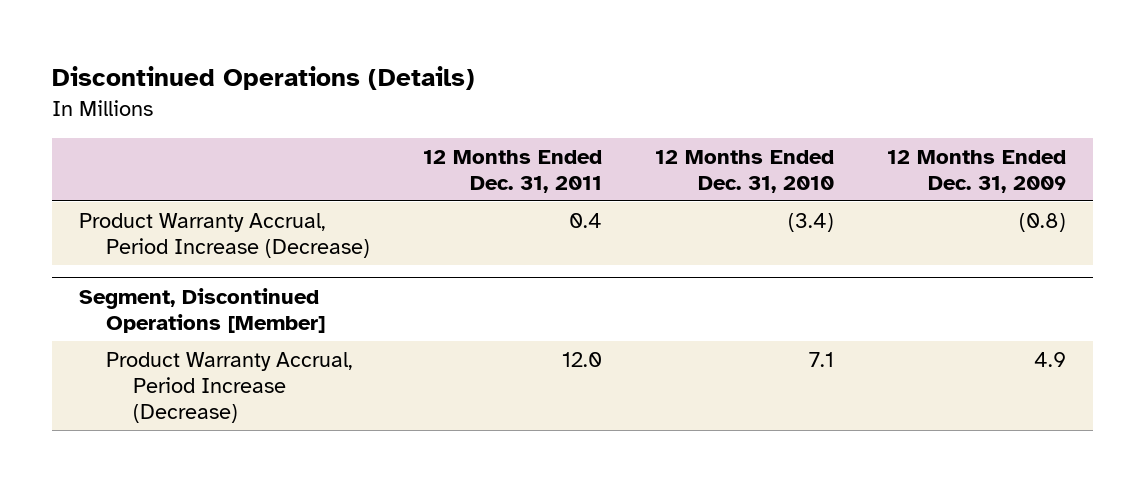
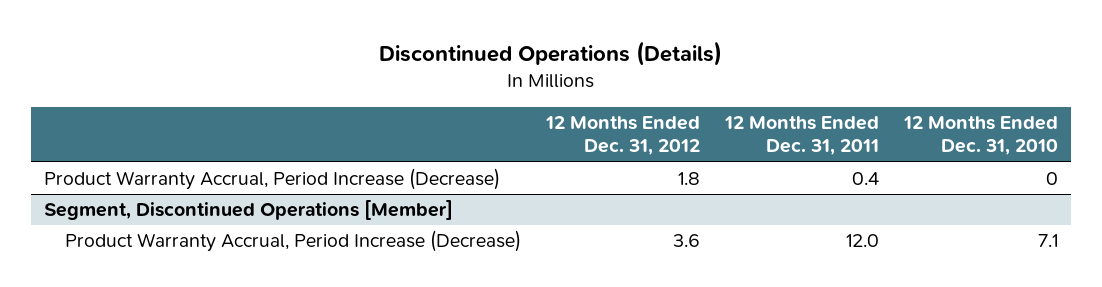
[887,149,1067,193] 12 Months Ended Dec. 31, 2009 -> none
none -> [544,115,700,156] 12 Months Ended Dec. 31, 2012
[787,212,834,232] (3.4) -> [1046,172,1059,186] 0

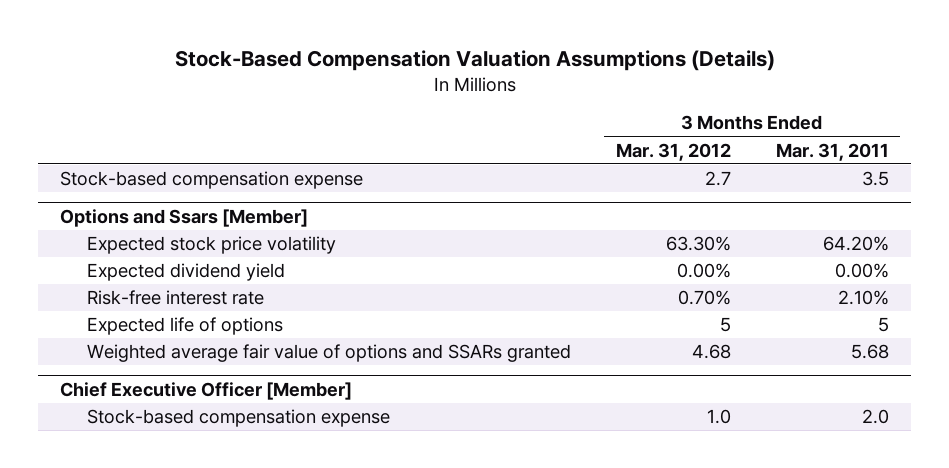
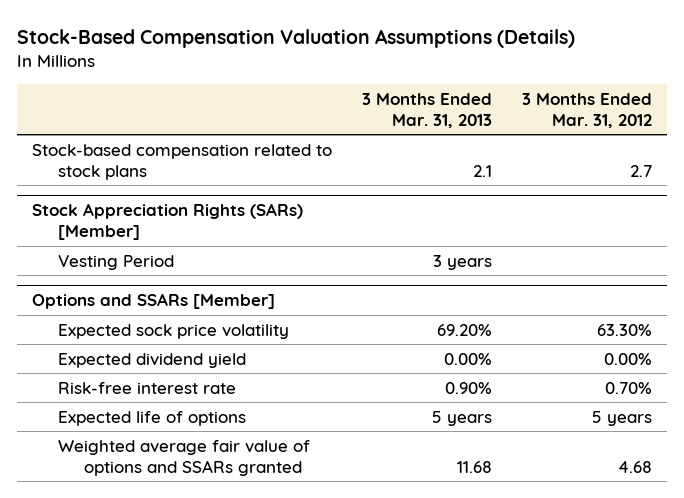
[775,142,889,161] Mar. 31, 2011 -> none
none -> [361,92,492,128] 3 Months Ended Mar. 31, 2013
[60,171,364,190] Stock-based compensation expense -> [32,143,333,180] Stock-based compensation related to stock plans
none -> [32,203,304,241] Stock Appreciation Rights (SARs) [Member]
none -> [58,254,175,270] Vesting Period
[60,208,309,227] Options and Ssars [Member] -> [32,293,276,310] Options and SSARs [Member]
[86,236,336,255] Expected stock price volatility -> [58,323,290,339] Expected sock price volatility
[719,317,731,333] 5 -> [591,410,652,426] 5 years
[60,381,353,400] Chief Executive Officer [Member] -> none
[86,409,390,428] Stock-based compensation expense -> none

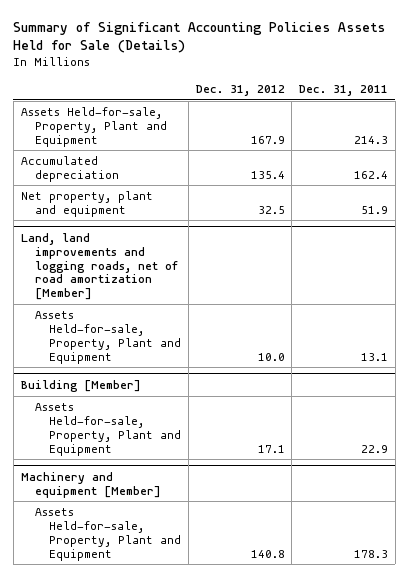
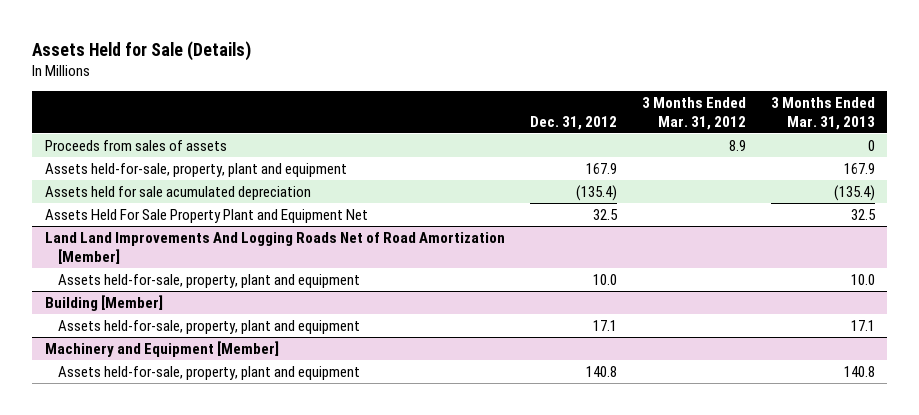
[13,21,386,54] Summary of Significant Accounting Policies Assets Held for Sale (Details) -> [32,40,252,61] Assets Held for Sale (Details)
[299,85,389,97] Dec. 31, 2011 -> none
none -> [641,96,746,130] 3 Months Ended Mar. 31, 2012
none -> [770,96,875,130] 3 Months Ended Mar. 31, 2013
[20,155,119,182] Accumulated depreciation -> none
none -> [44,139,227,151] Proceeds from sales of assets
[20,106,167,147] Assets Held-for-sale, Property, Plant and Equipment -> [44,162,347,177] Assets held-for-sale, property, plant and equipment
none -> [44,185,311,200] Assets held for sale acumulated depreciation
[20,190,153,217] Net property, plant and equipment -> [44,208,368,223] Assets Held For Sale Property Plant and Equipment Net
[20,232,178,301] Land, land improvements and logging roads, net of road amortization [Member] -> [44,231,505,264] Land Land Improvements And Logging Roads Net of Road Amortization [Member]
[34,310,181,364] Assets Held-for-sale, Property, Plant and Equipment -> [58,273,361,288] Assets held-for-sale, property, plant and equipment
[34,402,181,456] Assets Held-for-sale, Property, Plant and Equipment -> [58,319,361,334] Assets held-for-sale, property, plant and equipment
[20,471,161,498] Machinery and equipment [Member] -> [44,340,279,357] Machinery and Equipment [Member]
[34,507,181,561] Assets Held-for-sale, Property, Plant and Equipment -> [58,365,361,380] Assets held-for-sale, property, plant and equipment

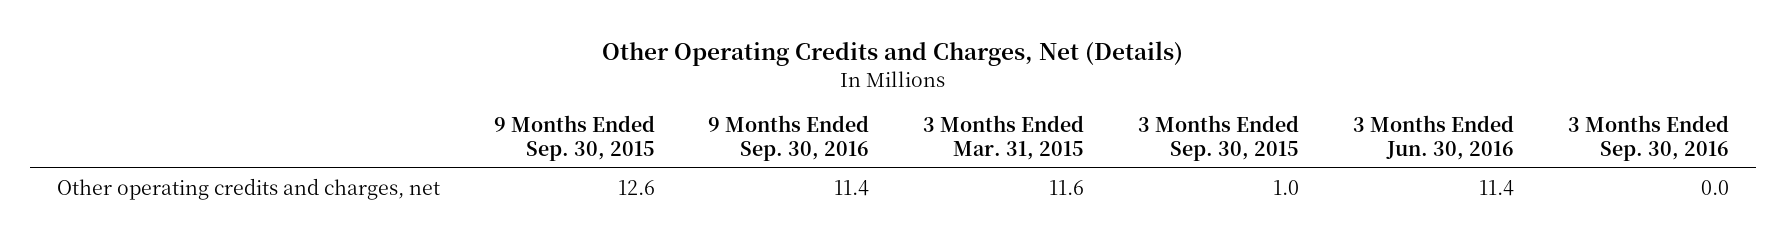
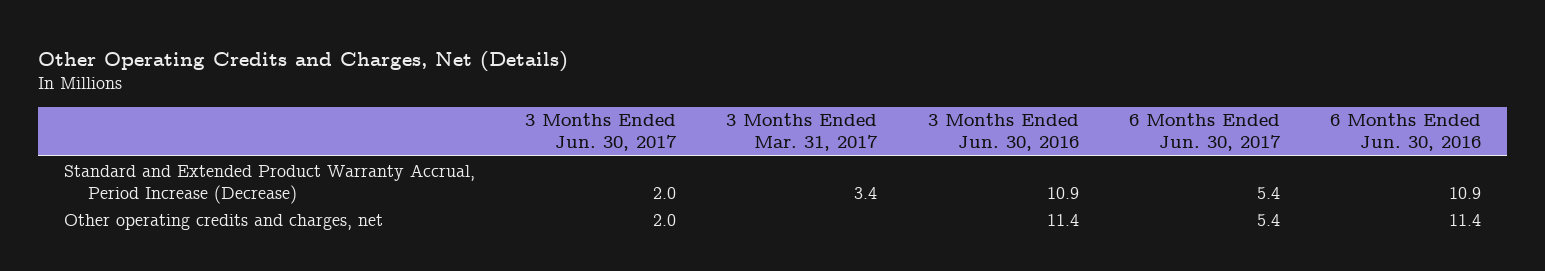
[493,114,655,162] 9 Months Ended Sep. 30, 2015 -> none
[708,114,870,162] 9 Months Ended Sep. 30, 2016 -> none
[923,114,1085,161] 3 Months Ended Mar. 31, 2015 -> none
[1138,114,1300,162] 3 Months Ended Sep. 30, 2015 -> none
[1568,114,1730,162] 3 Months Ended Sep. 30, 2016 -> none
none -> [524,113,677,152] 3 Months Ended Jun. 30, 2017
none -> [726,113,879,152] 3 Months Ended Mar. 31, 2017
none -> [1129,113,1282,152] 6 Months Ended Jun. 30, 2017
none -> [1330,113,1482,152] 6 Months Ended Jun. 30, 2016
none -> [63,163,475,204] Standard and Extended Product Warranty Accrual, Period Increase (Decrease)

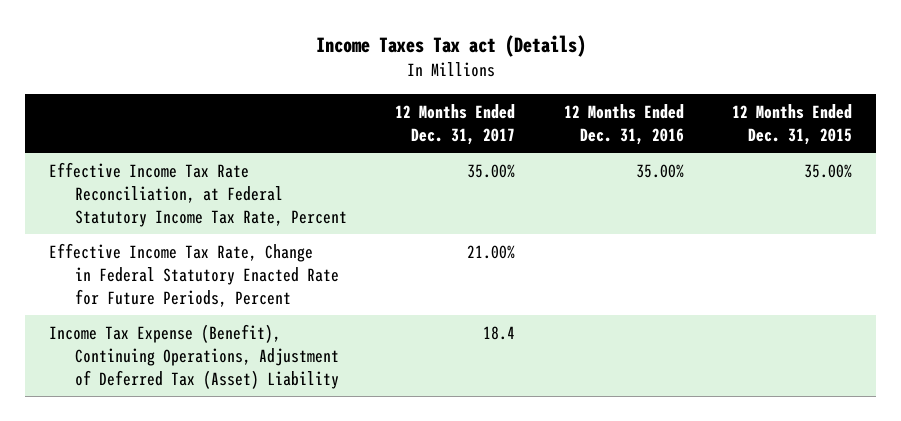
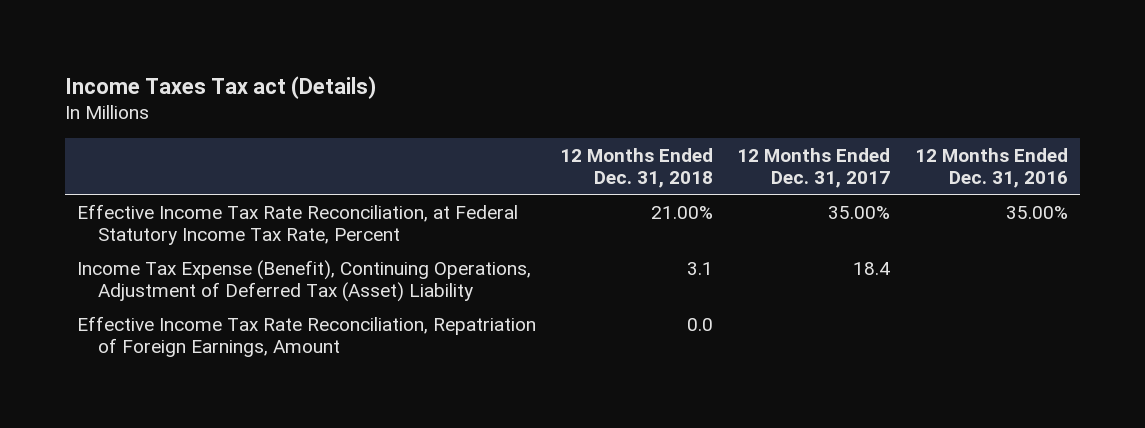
[731,103,852,145] 12 Months Ended Dec. 31, 2015 -> none
none -> [560,147,714,188] 12 Months Ended Dec. 31, 2018
[49,242,339,307] Effective Income Tax Rate, Change in Federal Statutory Enacted Rate for Future Periods, Percent -> none
none -> [76,315,536,357] Effective Income Tax Rate Reconciliation, Repatriation of Foreign Earnings, Amount

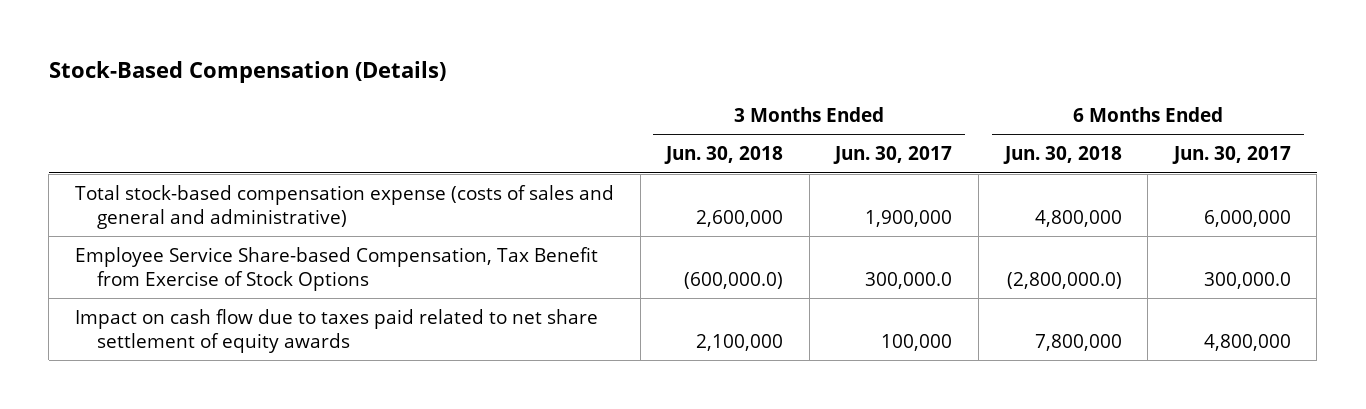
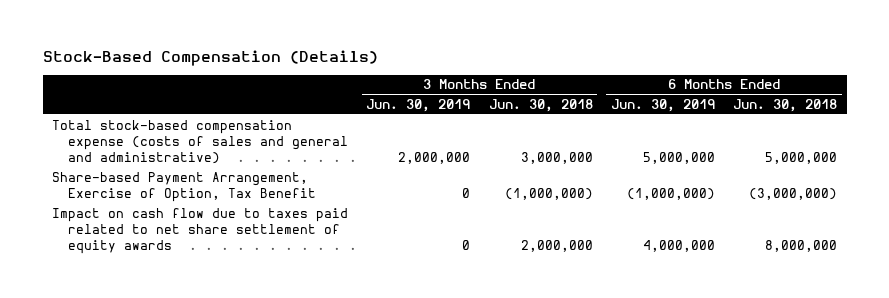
[833,146,953,165] Jun. 30, 2017 -> none
[1171,146,1291,165] Jun. 30, 2017 -> none
none -> [366,98,471,112] Jun. 30, 2019
none -> [610,98,715,112] Jun. 30, 2019
[696,209,784,227] 2,600,000 -> [520,151,593,164] 3,000,000
[1034,209,1122,227] 4,800,000 -> [765,151,838,164] 5,000,000
[75,246,599,291] Employee Service Share-based Compensation, Tax Benefit from Exercise of Stock Options -> [51,171,316,202] Share-based Payment Arrangement, Exercise of Option, Tax Benefit
[684,271,784,289] (600,000.0) -> [504,187,593,200] (1,000,000)
[1006,271,1122,289] (2,800,000.0) -> [749,187,838,200] (3,000,000)
[696,333,784,351] 2,100,000 -> [520,239,593,252] 2,000,000
[1034,333,1122,351] 7,800,000 -> [765,239,838,252] 8,000,000

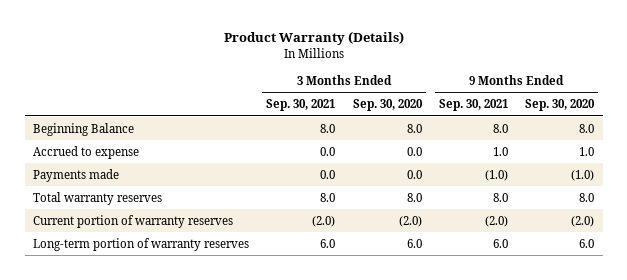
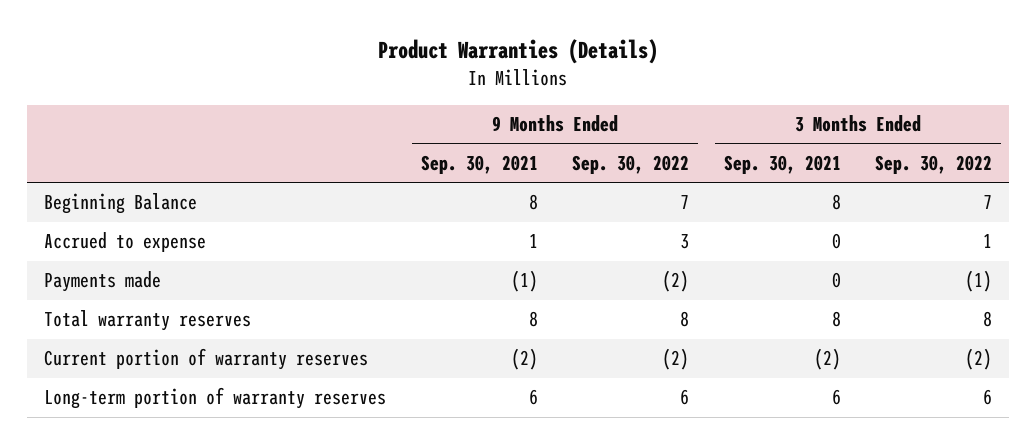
[223,31,404,46] Product Warranty (Details) -> [378,38,659,64] Product Warranties (Details)
[352,99,423,112] Sep. 30, 2020 -> none
[525,99,596,112] Sep. 30, 2020 -> none
none -> [572,154,690,174] Sep. 30, 2022
none -> [874,154,992,174] Sep. 30, 2022
[320,123,336,133] 8.0 -> [831,194,841,211] 8
[492,123,508,133] 8.0 -> [528,194,538,211] 8
[320,146,336,156] 0.0 -> [831,233,841,250] 0
[492,146,508,156] 1.0 -> [528,234,538,249] 1
[320,169,336,179] 0.0 -> [831,272,841,289] 0
[484,169,508,181] (1.0) -> [510,270,538,293] (1)
[320,192,336,202] 8.0 -> [831,311,841,328] 8
[492,192,508,202] 8.0 -> [528,311,538,328] 8
[312,215,336,227] (2.0) -> [813,348,841,371] (2)
[484,215,508,227] (2.0) -> [510,348,538,371] (2)
[320,238,336,248] 6.0 -> [831,389,841,406] 6
[492,238,508,248] 6.0 -> [528,389,538,406] 6

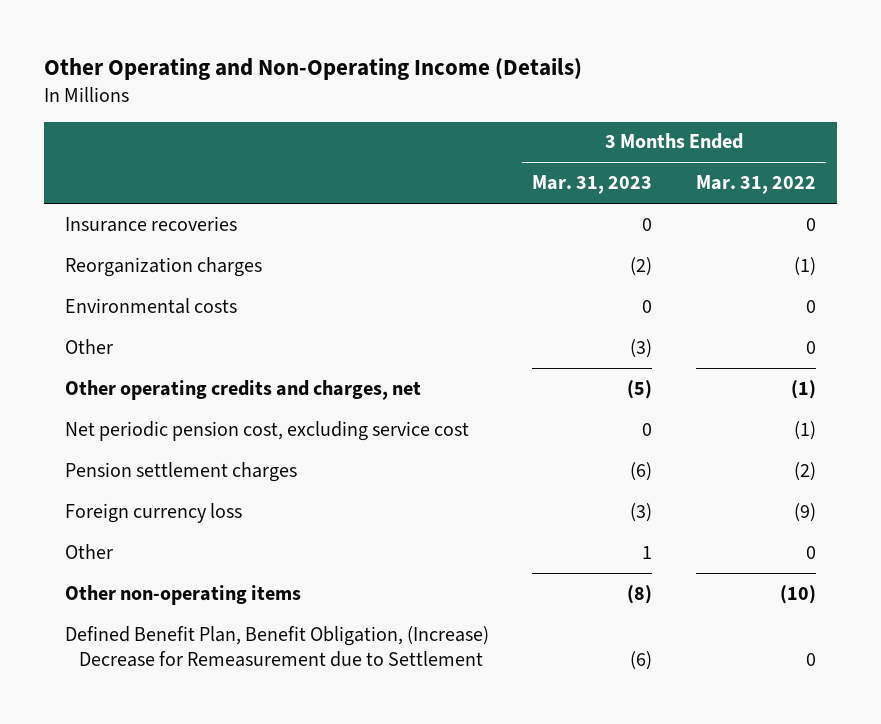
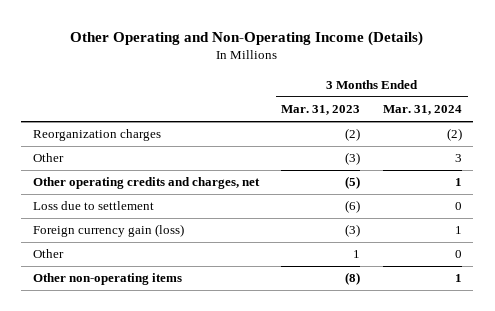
[695,175,816,195] Mar. 31, 2022 -> none
none -> [383,105,463,116] Mar. 31, 2024
[65,215,238,232] Insurance recoveries -> none
[65,297,238,314] Environmental costs -> none
[65,420,470,441] Net periodic pension cost, excluding service cost -> none
[65,461,298,482] Pension settlement charges -> [32,201,154,211] Loss due to settlement
[65,502,243,523] Foreign currency loss -> [32,224,184,238] Foreign currency gain (loss)
[65,625,490,667] Defined Benefit Plan, Benefit Obligation, (Increase) Decrease for Remeasurement due to Settlement -> none

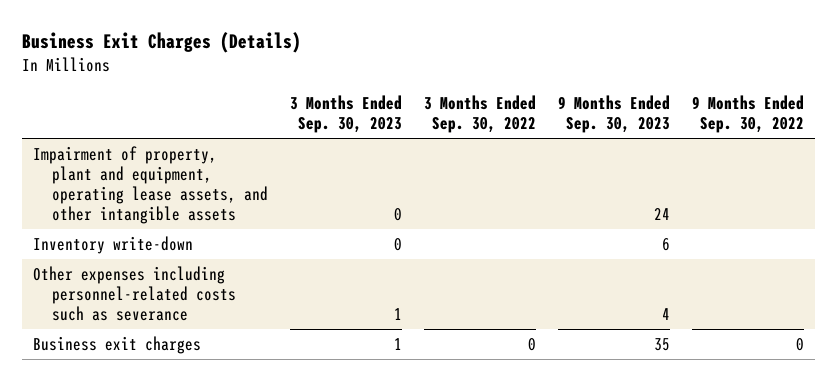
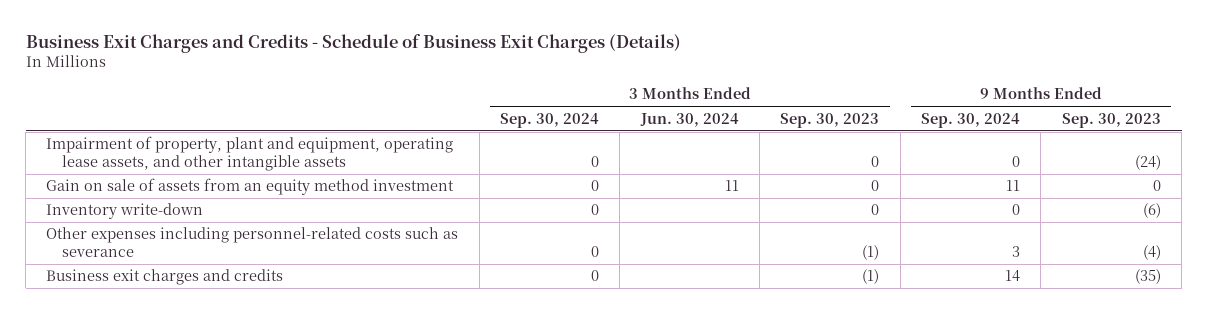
[21,32,301,54] Business Exit Charges (Details) -> [25,34,681,54] Business Exit Charges and Credits - Schedule of Business Exit Charges (Details)
[424,95,537,134] 3 Months Ended Sep. 30, 2022 -> none
[692,95,805,134] 9 Months Ended Sep. 30, 2022 -> none
none -> [500,112,600,128] Sep. 30, 2024
none -> [639,112,739,127] Jun. 30, 2024
none -> [921,112,1021,128] Sep. 30, 2024
[654,207,671,220] 24 -> [1134,154,1161,170] (24)
none -> [46,178,455,196] Gain on sale of assets from an equity method investment
[662,237,671,251] 6 -> [1142,203,1161,219] (6)
[394,307,403,320] 1 -> [862,244,880,260] (1)
[662,307,671,320] 4 -> [1142,244,1161,260] (4)
[32,335,201,354] Business exit charges -> [46,269,284,286] Business exit charges and credits
[394,337,403,350] 1 -> [862,269,880,285] (1)
[654,337,671,351] 35 -> [1134,269,1161,285] (35)

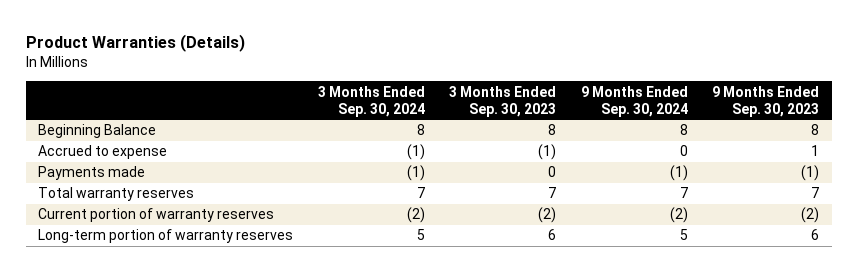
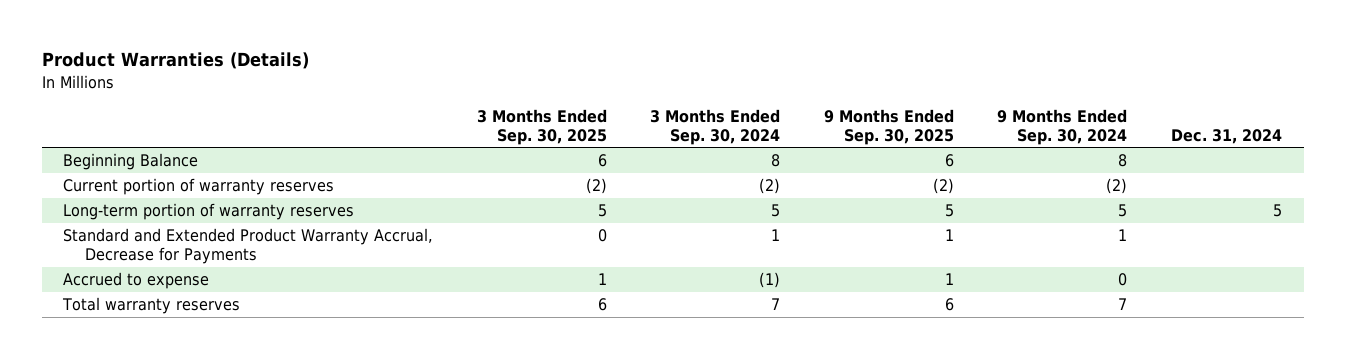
[449,85,557,117] 3 Months Ended Sep. 30, 2023 -> none
[712,85,820,117] 9 Months Ended Sep. 30, 2023 -> none
none -> [476,108,607,145] 3 Months Ended Sep. 30, 2025
none -> [823,108,954,145] 9 Months Ended Sep. 30, 2025
none -> [1170,128,1282,144] Dec. 31, 2024
[38,166,146,181] Payments made -> none
none -> [63,228,434,265] Standard and Extended Product Warranty Accrual, Decrease for Payments
[38,145,168,160] Accrued to expense -> [63,272,210,290] Accrued to expense
[38,187,195,202] Total warranty reserves -> [62,297,241,315] Total warranty reserves

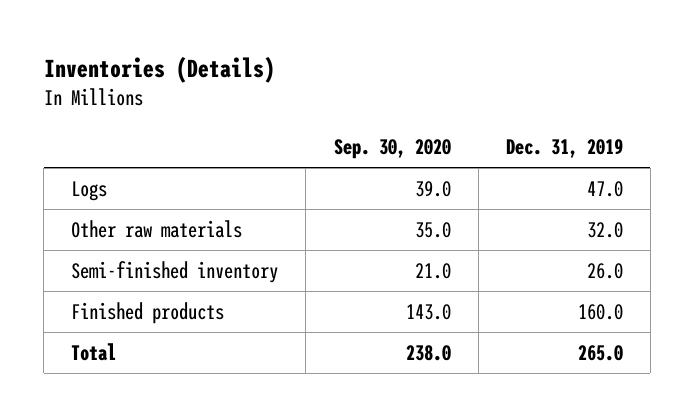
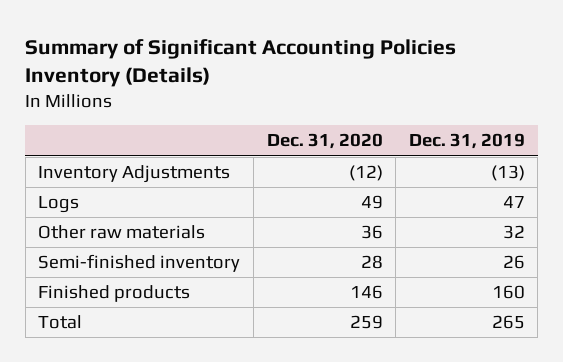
[43,55,275,83] Inventories (Details) -> [25,38,457,88] Summary of Significant Accounting Policies Inventory (Details)
[333,139,451,160] Sep. 30, 2020 -> none
none -> [266,133,383,150] Dec. 31, 2020
none -> [38,165,231,184] Inventory Adjustments
[586,180,623,197] 47.0 -> [502,196,525,209] 47
[586,221,623,238] 32.0 -> [502,225,525,240] 32
[586,262,623,279] 26.0 -> [502,255,525,270] 26
[577,303,623,320] 160.0 -> [491,285,525,300] 160
[577,344,623,361] 265.0 -> [491,315,525,330] 265

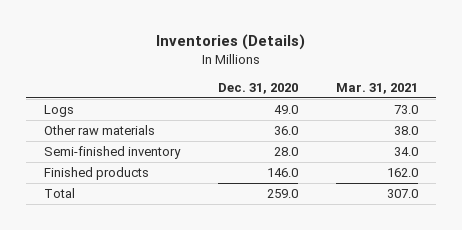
[25,38,457,88] Summary of Significant Accounting Policies Inventory (Details) -> [155,33,305,50] Inventories (Details)
[408,133,525,150] Dec. 31, 2019 -> none
none -> [335,83,418,95] Mar. 31, 2021
[38,165,231,184] Inventory Adjustments -> none
[360,195,383,210] 49 -> [273,105,298,115] 49.0
[360,225,383,240] 36 -> [273,126,298,136] 36.0
[360,255,383,270] 28 -> [273,147,298,157] 28.0
[349,285,383,300] 146 -> [266,168,298,178] 146.0
[349,315,383,330] 259 -> [266,189,298,199] 259.0

